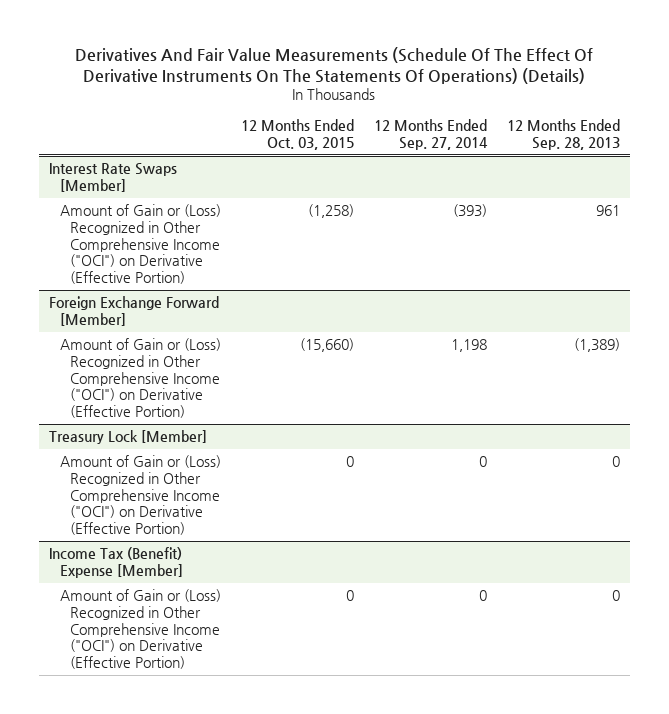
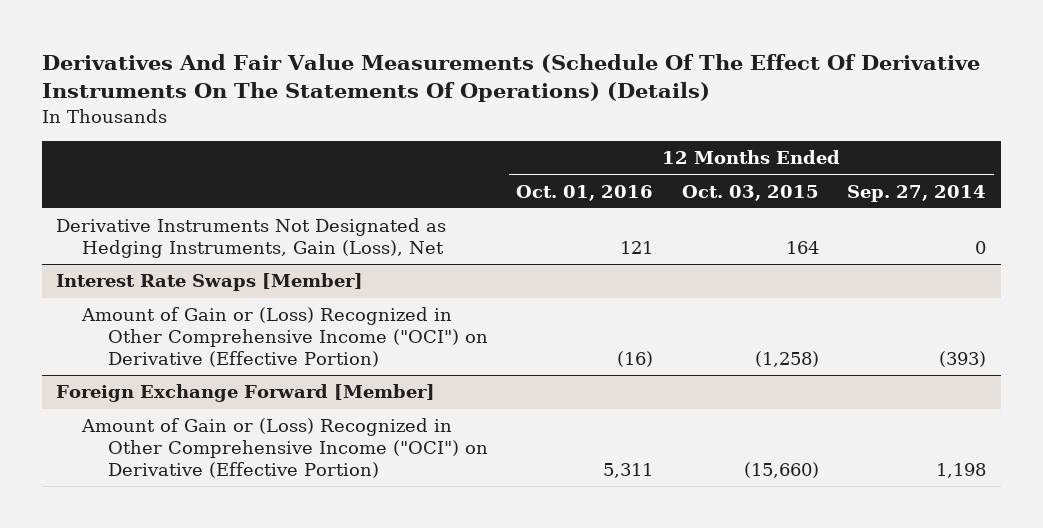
[506,118,620,150] 12 Months Ended Sep. 28, 2013 -> none
none -> [516,184,654,201] Oct. 01, 2016
none -> [56,218,447,258] Derivative Instruments Not Designated as Hedging Instruments, Gain (Loss), Net
[48,430,207,445] Treasury Lock [Member] -> none
[59,455,221,535] Amount of Gain or (Loss) Recognized in Other Comprehensive Income ("OCI") on Derivative (Effective Portion) -> none
[48,547,183,579] Income Tax (Benefit) Expense [Member] -> none
[59,589,221,669] Amount of Gain or (Loss) Recognized in Other Comprehensive Income ("OCI") on Derivative (Effective Portion) -> none

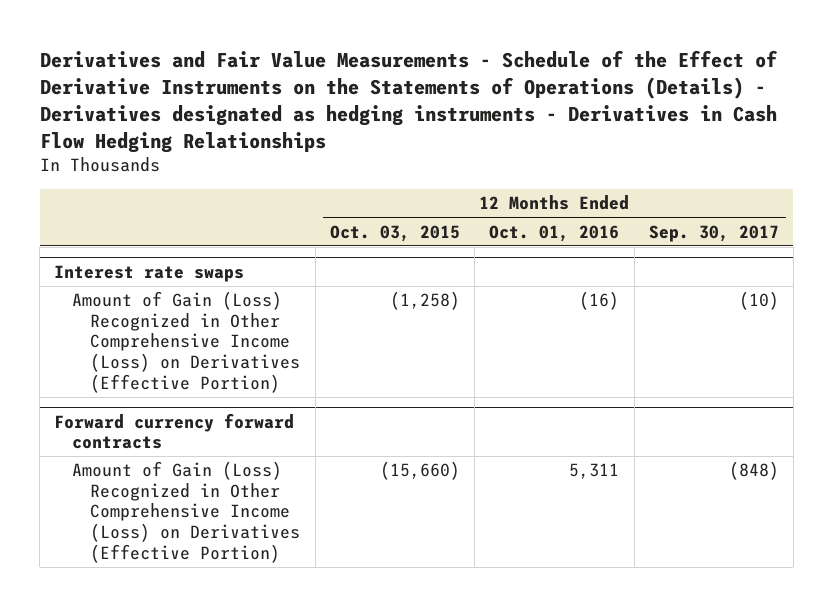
[42,54,981,103] Derivatives And Fair Value Measurements (Schedule Of The Effect Of Derivative Instruments On The Statements Of Operations) (Details) -> [39,49,778,153] Derivatives and Fair Value Measurements - Schedule of the Effect of Derivative Instruments on the Statements of Operations (Details) - Derivatives designated as hedging instruments - Derivatives in Cash Flow Hedging Relationships
[847,184,987,202] Sep. 27, 2014 -> none
none -> [648,224,779,242] Sep. 30, 2017
[56,218,447,258] Derivative Instruments Not Designated as Hedging Instruments, Gain (Loss), Net -> none
[56,273,364,292] Interest Rate Swaps [Member] -> [54,264,245,282] Interest rate swaps
[81,307,488,367] Amount of Gain or (Loss) Recognized in Other Comprehensive Income ("OCI") on Derivative (Effective Portion) -> [72,291,301,393] Amount of Gain (Loss) Recognized in Other Comprehensive Income (Loss) on Derivatives (Effective Portion)
[56,384,436,403] Foreign Exchange Forward [Member] -> [54,412,295,450] Forward currency forward contracts
[81,418,488,478] Amount of Gain or (Loss) Recognized in Other Comprehensive Income ("OCI") on Derivative (Effective Portion) -> [72,461,301,563] Amount of Gain (Loss) Recognized in Other Comprehensive Income (Loss) on Derivatives (Effective Portion)

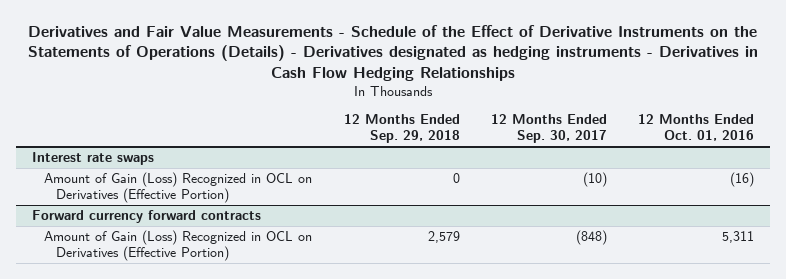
[329,224,460,242] Oct. 03, 2015 -> none
none -> [343,114,460,144] 12 Months Ended Sep. 29, 2018
[72,291,301,393] Amount of Gain (Loss) Recognized in Other Comprehensive Income (Loss) on Derivatives (Effective Portion) -> [44,171,313,204] Amount of Gain (Loss) Recognized in OCL on Derivatives (Effective Portion)
[72,461,301,563] Amount of Gain (Loss) Recognized in Other Comprehensive Income (Loss) on Derivatives (Effective Portion) -> [44,229,313,262] Amount of Gain (Loss) Recognized in OCL on Derivatives (Effective Portion)

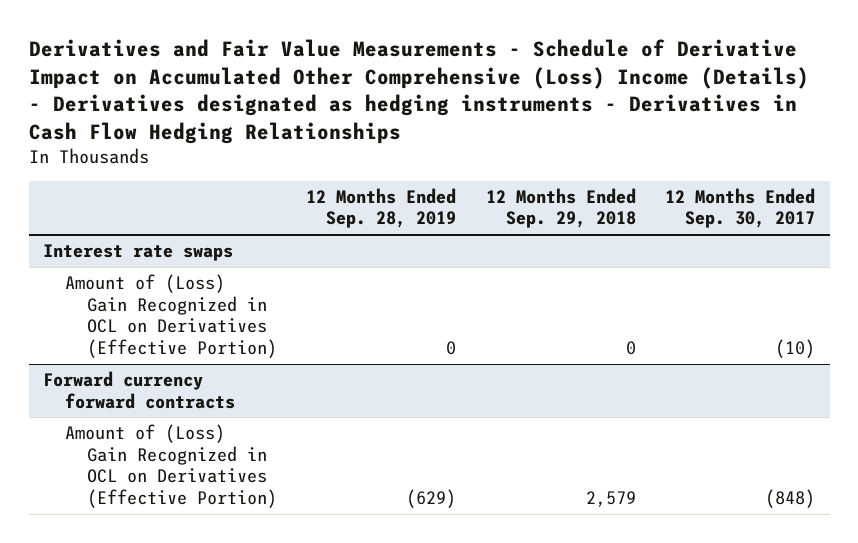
[28,24,759,82] Derivatives and Fair Value Measurements - Schedule of the Effect of Derivative Instruments on the Statements of Operations (Details) - Derivatives designated as hedging instruments - Derivatives in Cash Flow Hedging Relationships -> [28,39,809,144] Derivatives and Fair Value Measurements - Schedule of Derivative Impact on Accumulated Other Comprehensive (Loss) Income (Details) - Derivatives designated as hedging instruments - Derivatives in Cash Flow Hedging Relationships
[638,114,755,142] 12 Months Ended Oct. 01, 2016 -> none
none -> [306,187,457,229] 12 Months Ended Sep. 28, 2019
[44,171,313,204] Amount of Gain (Loss) Recognized in OCL on Derivatives (Effective Portion) -> [65,274,277,359] Amount of (Loss) Gain Recognized in OCL on Derivatives (Effective Portion)
[44,229,313,262] Amount of Gain (Loss) Recognized in OCL on Derivatives (Effective Portion) -> [65,424,277,509] Amount of (Loss) Gain Recognized in OCL on Derivatives (Effective Portion)

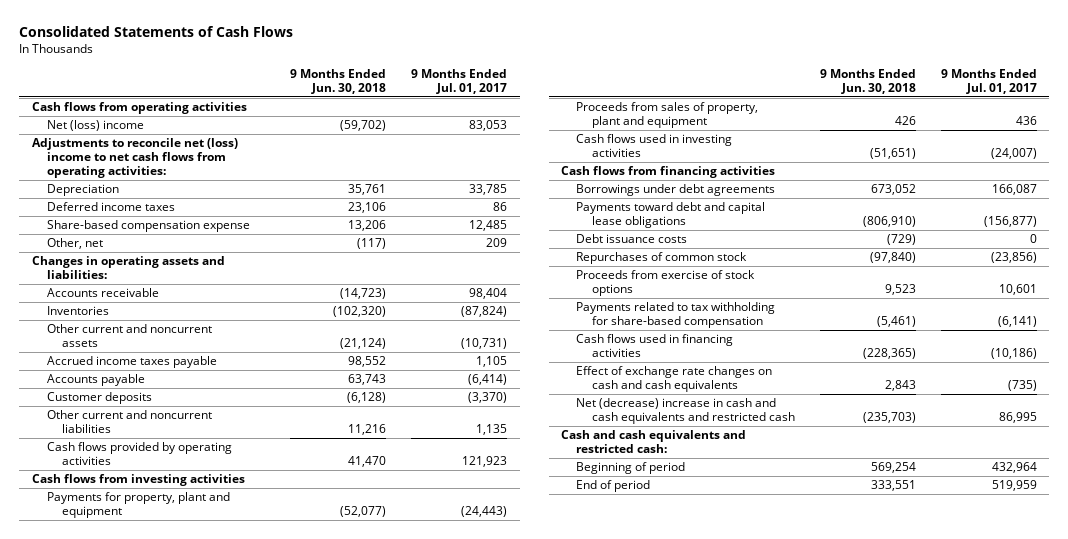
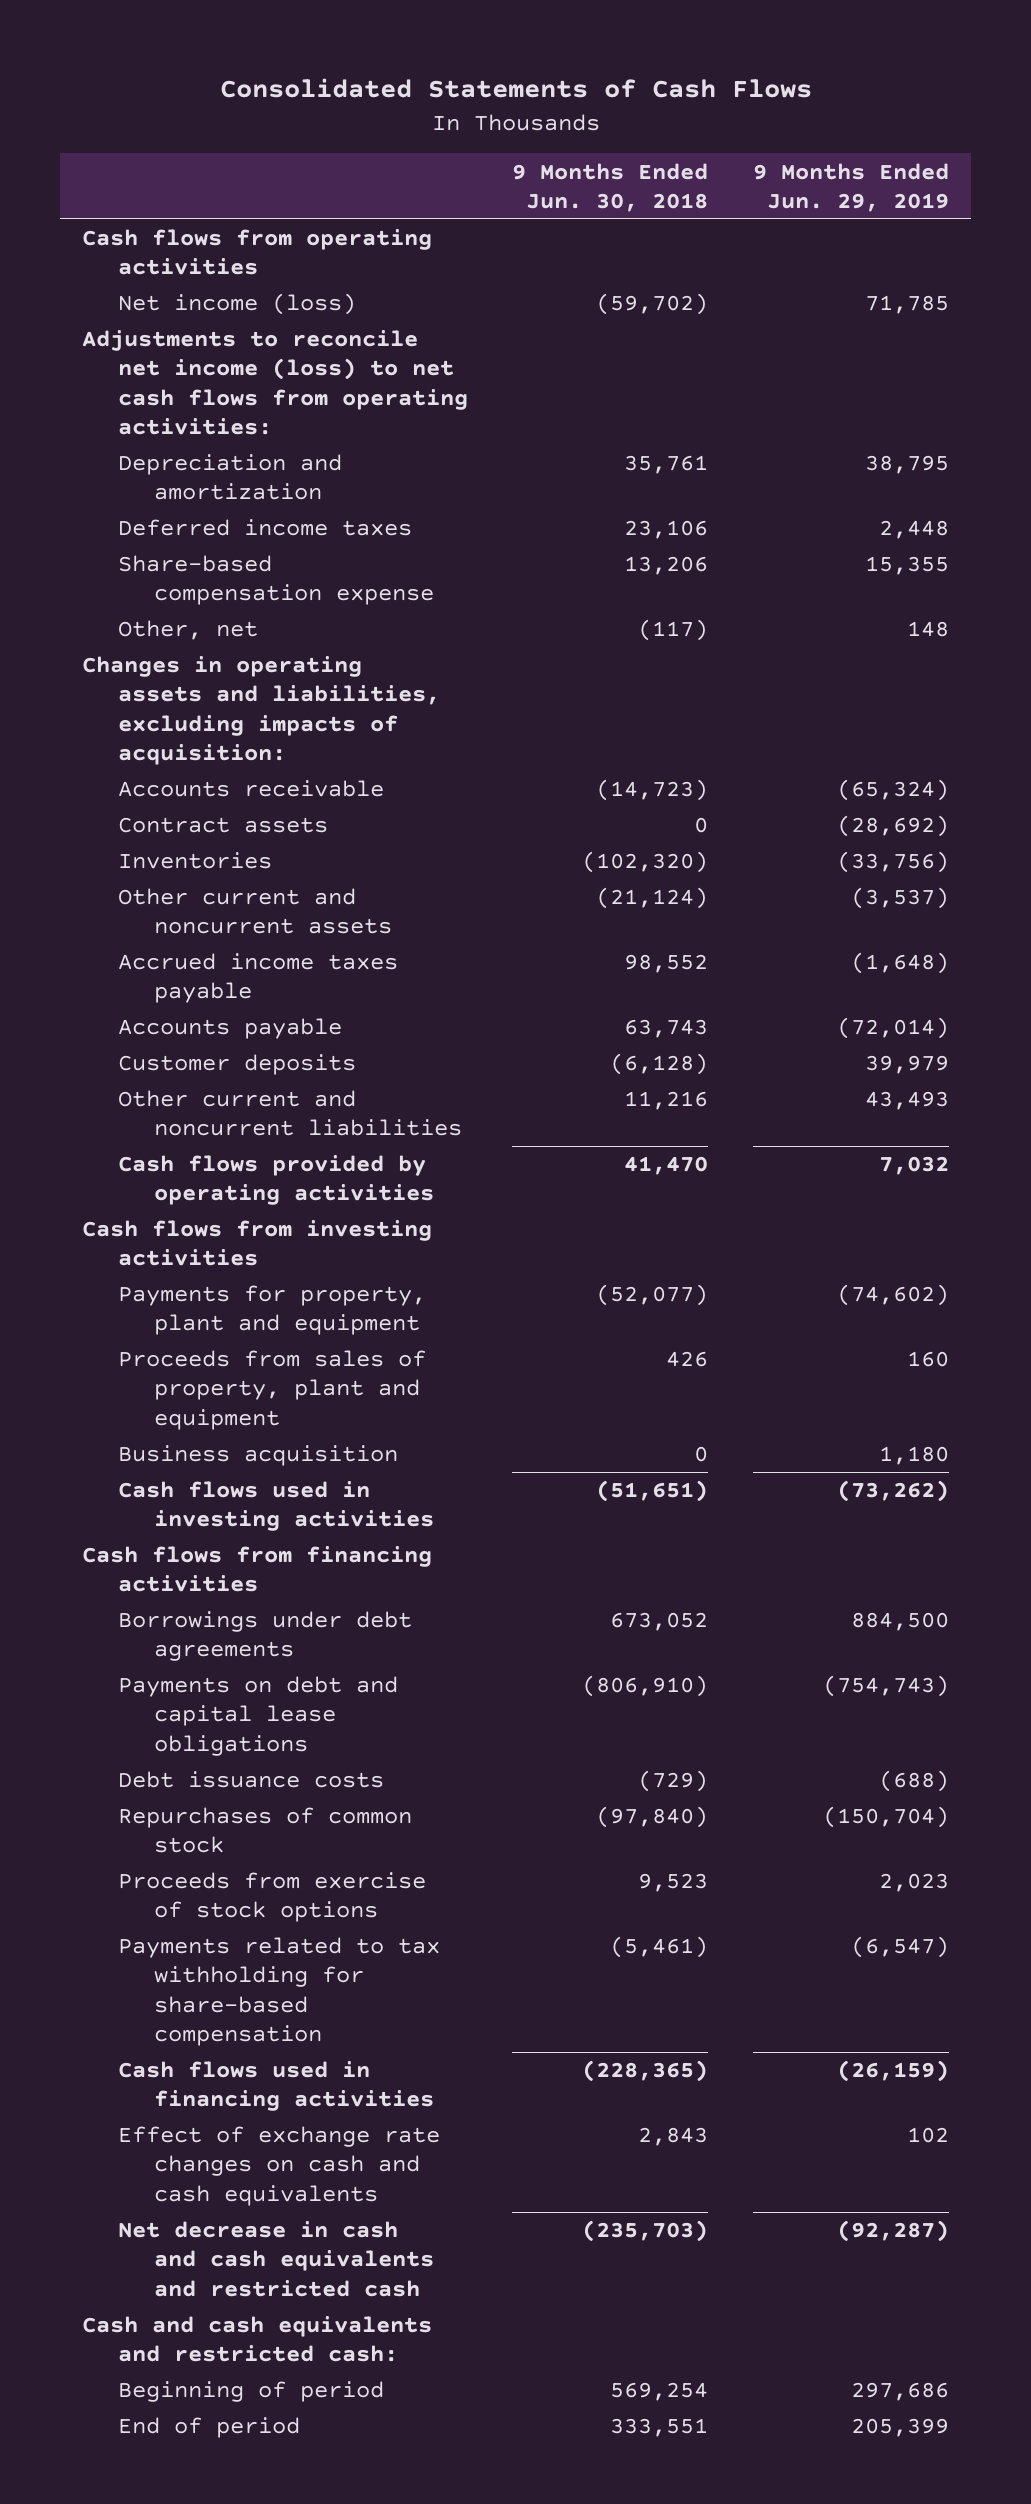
[411,68,508,94] 9 Months Ended Jul. 01, 2017 -> none
none -> [752,162,949,212] 9 Months Ended Jun. 29, 2019
[47,120,145,132] Net (loss) income -> [118,293,357,316] Net income (loss)
[31,138,238,179] Adjustments to reconcile net (loss) income to net cash flows from operating activities: -> [82,330,469,436] Adjustments to reconcile net income (loss) to net cash flows from operating activities:
[47,184,120,197] Depreciation -> [118,454,343,501] Depreciation and amortization
[31,256,225,280] Changes in operating assets and liabilities: -> [82,656,441,766] Changes in operating assets and liabilities, excluding impacts of acquisition:
none -> [118,817,329,834] Contract assets
none -> [118,1445,399,1467] Business acquisition
[576,202,766,229] Payments toward debt and capital lease obligations -> [118,1676,399,1756] Payments on debt and capital lease obligations
[576,398,795,425] Net (decrease) increase in cash and cash equivalents and restricted cash -> [118,2221,434,2297] Net decrease in cash and cash equivalents and restricted cash

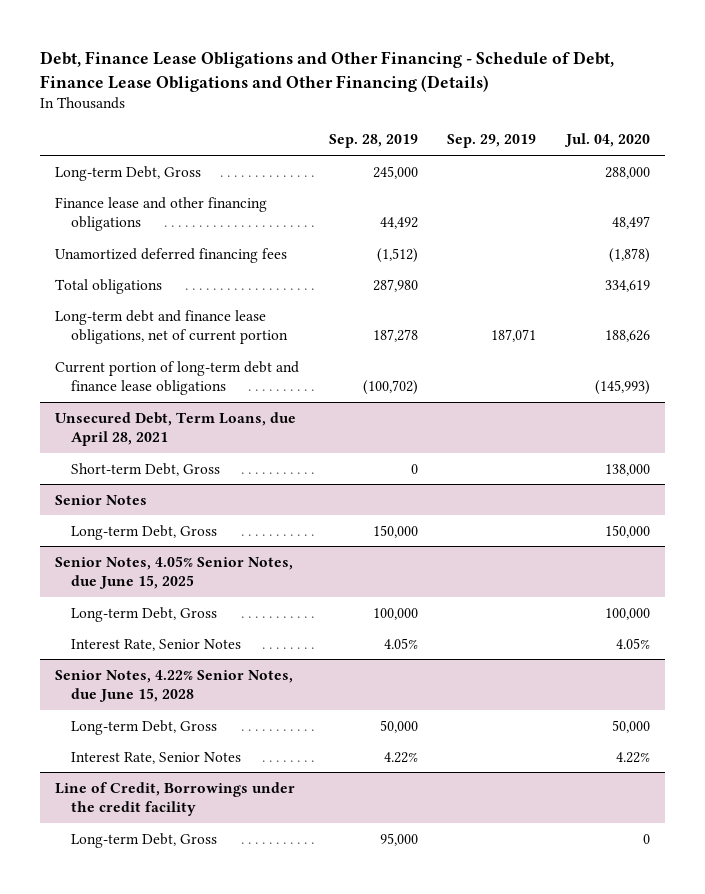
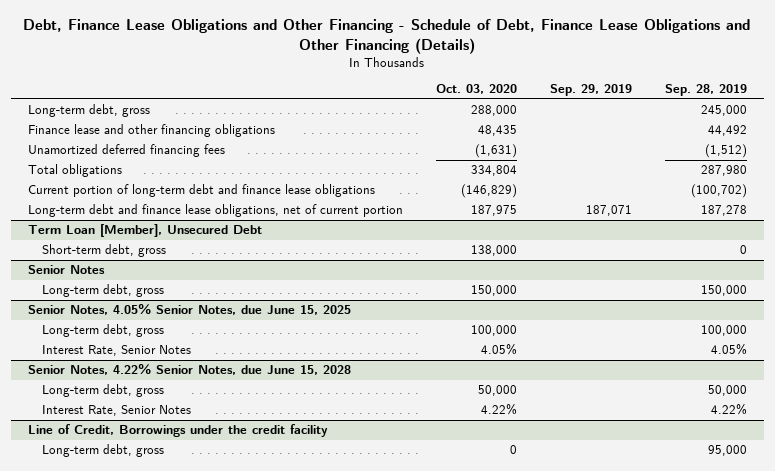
[564,133,651,148] Jul. 04, 2020 -> none
none -> [435,84,517,95] Oct. 03, 2020
[55,165,202,181] Long-term Debt, Gross -> [27,104,150,118] Long-term debt, gross
[55,411,297,447] Unsecured Debt, Term Loans, due April 28, 2021 -> none
[55,309,289,345] Long-term debt and finance lease obligations, net of current portion -> [27,204,403,218] Long-term debt and finance lease obligations, net of current portion
none -> [27,224,262,238] Term Loan [Member], Unsecured Debt
[71,462,221,476] Short-term Debt, Gross -> [42,244,167,258] Short-term debt, gross
[71,524,218,540] Long-term Debt, Gross -> [42,284,165,298] Long-term debt, gross
[71,606,218,622] Long-term Debt, Gross -> [42,324,165,338] Long-term debt, gross
[71,719,218,735] Long-term Debt, Gross -> [42,384,165,398] Long-term debt, gross
[71,832,218,848] Long-term Debt, Gross -> [42,444,165,458] Long-term debt, gross

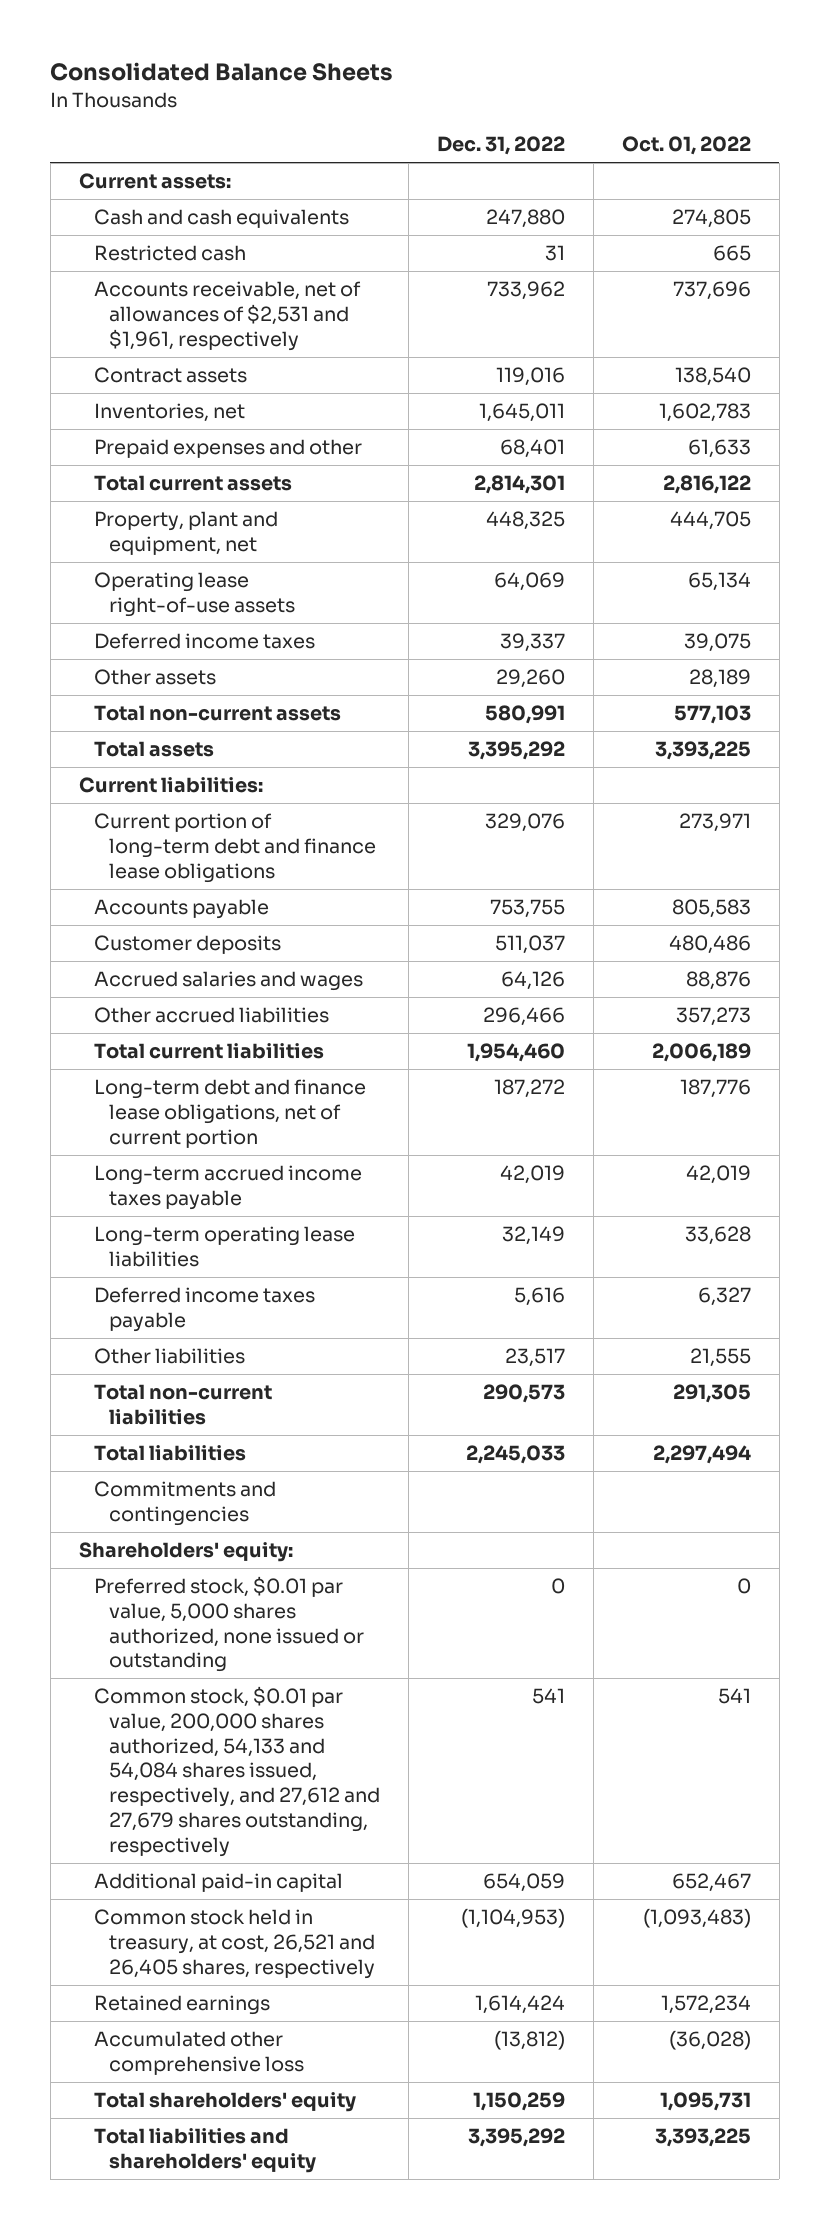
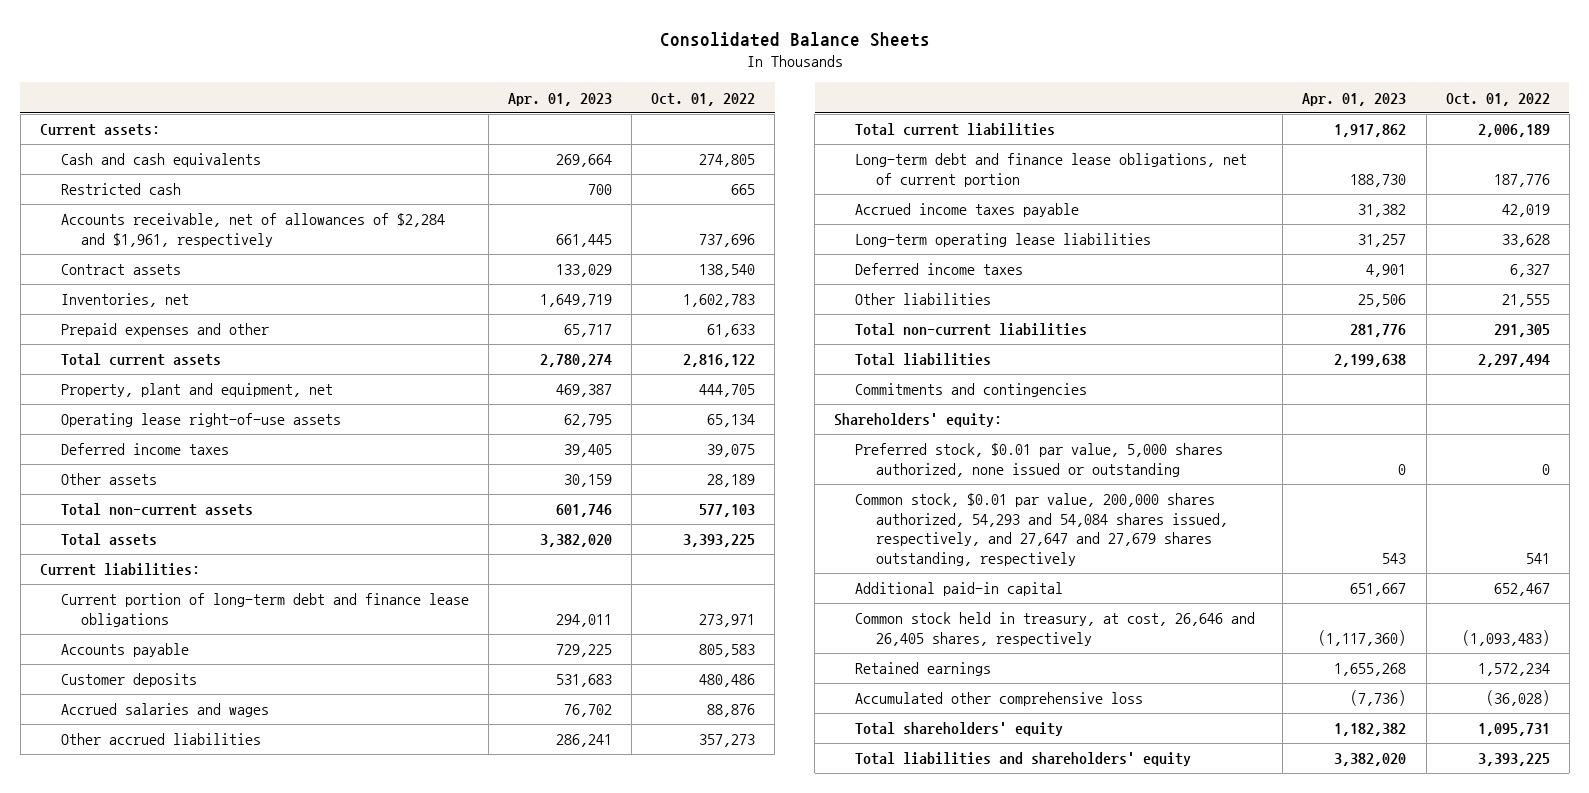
[436,136,565,156] Dec. 31, 2022 -> none
none -> [507,92,612,106] Apr. 01, 2023
[93,281,361,351] Accounts receivable, net of allowances of $2,531 and $1,961, respectively -> [60,213,445,247] Accounts receivable, net of allowances of $2,284 and $1,961, respectively
[93,1165,362,1210] Long-term accrued income taxes payable -> [855,203,1080,218] Accrued income taxes payable
[93,1287,315,1332] Deferred income taxes payable -> [855,263,1024,276] Deferred income taxes
[93,1686,380,1857] Common stock, $0.01 par value, 200,000 shares authorized, 54,133 and 54,084 shares issued, respectively, and 27,612 and 27,679 shares outstanding, respectively -> [855,493,1229,566] Common stock, $0.01 par value, 200,000 shares authorized, 54,293 and 54,084 shares issued, respectively, and 27,647 and 27,679 shares outstanding, respectively
[93,1909,375,1979] Common stock held in treasury, at cost, 26,521 and 26,405 shares, respectively -> [855,612,1256,646] Common stock held in treasury, at cost, 26,646 and 26,405 shares, respectively

